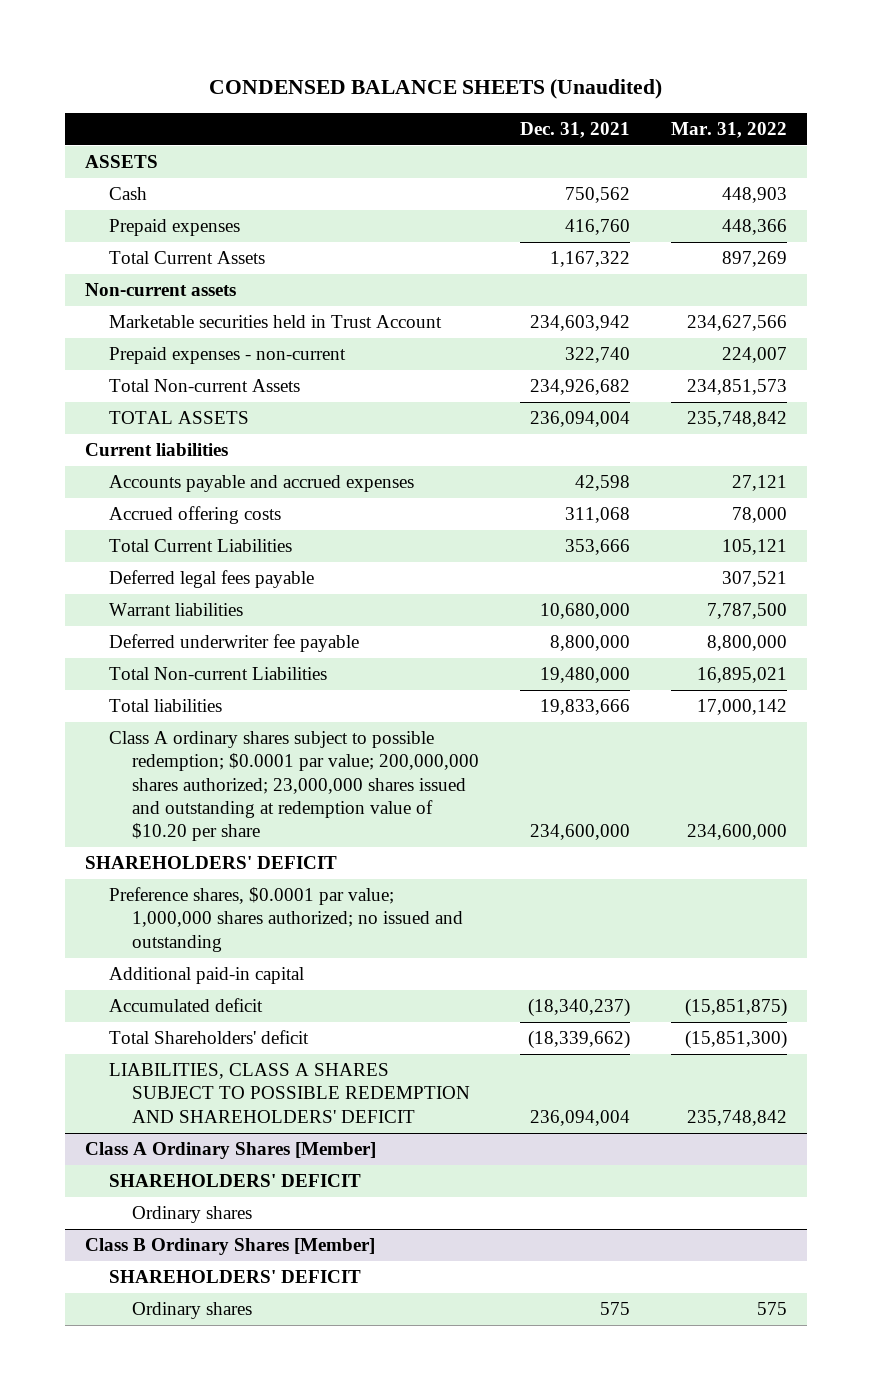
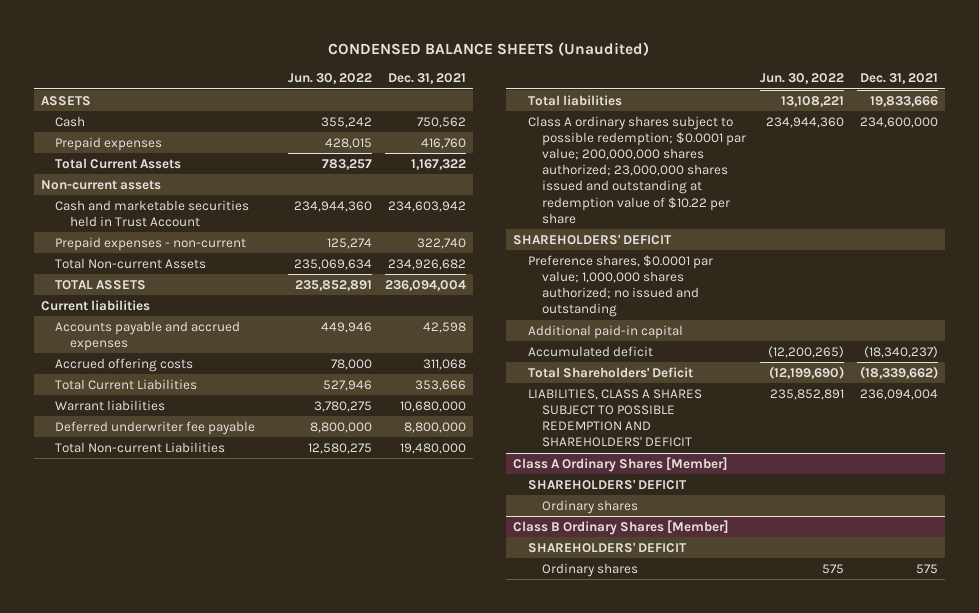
[670,122,787,139] Mar. 31, 2022 -> none
none -> [287,73,372,85] Jun. 30, 2022
[108,315,442,329] Marketable securities held in Trust Account -> [55,199,250,227] Cash and marketable securities held in Trust Account
[108,570,314,589] Deferred legal fees payable -> none
[108,731,479,842] Class A ordinary shares subject to possible redemption; $0.0001 par value; 200,000,000 shares authorized; 23,000,000 shares issued and outstanding at redemption value of $10.20 per share -> [527,115,747,224] Class A ordinary shares subject to possible redemption; $0.0001 par value; 200,000,000 shares authorized; 23,000,000 shares issued and outstanding at redemption value of $10.22 per share
[108,1030,309,1045] Total Shareholders' deficit -> [527,366,693,378] Total Shareholders' Deficit

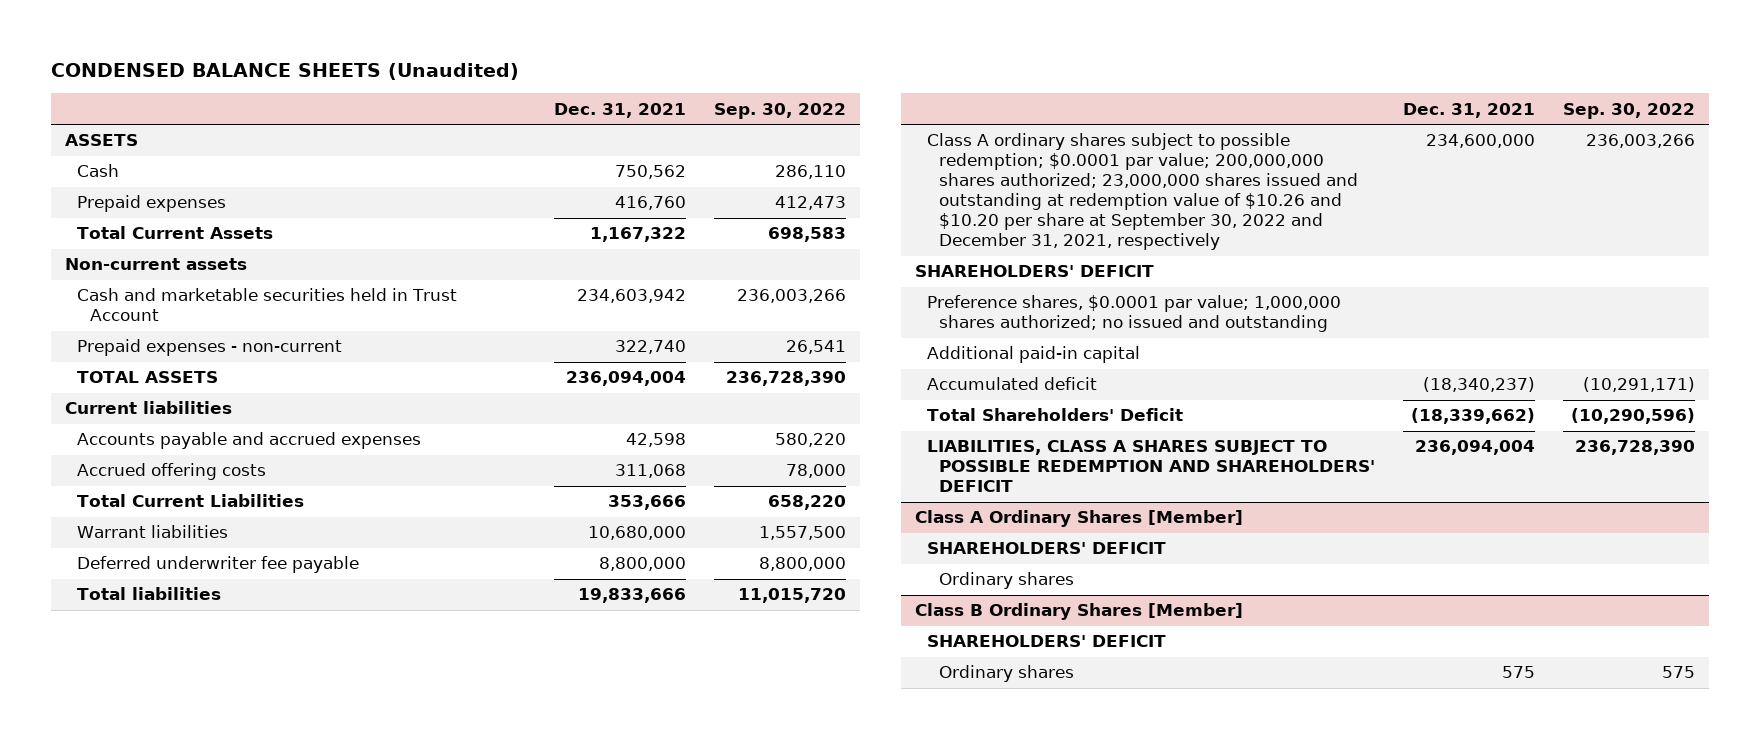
[287,73,372,85] Jun. 30, 2022 -> none
none -> [713,102,846,119] Sep. 30, 2022
[55,257,207,269] Total Non-current Assets -> none
[55,441,226,453] Total Non-current Liabilities -> none
[527,115,747,224] Class A ordinary shares subject to possible redemption; $0.0001 par value; 200,000,000 shares authorized; 23,000,000 shares issued and outstanding at redemption value of $10.22 per share -> [926,133,1358,251] Class A ordinary shares subject to possible redemption; $0.0001 par value; 200,000,000 shares authorized; 23,000,000 shares issued and outstanding at redemption value of $10.26 and $10.20 per share at September 30, 2022 and December 31, 2021, respectively

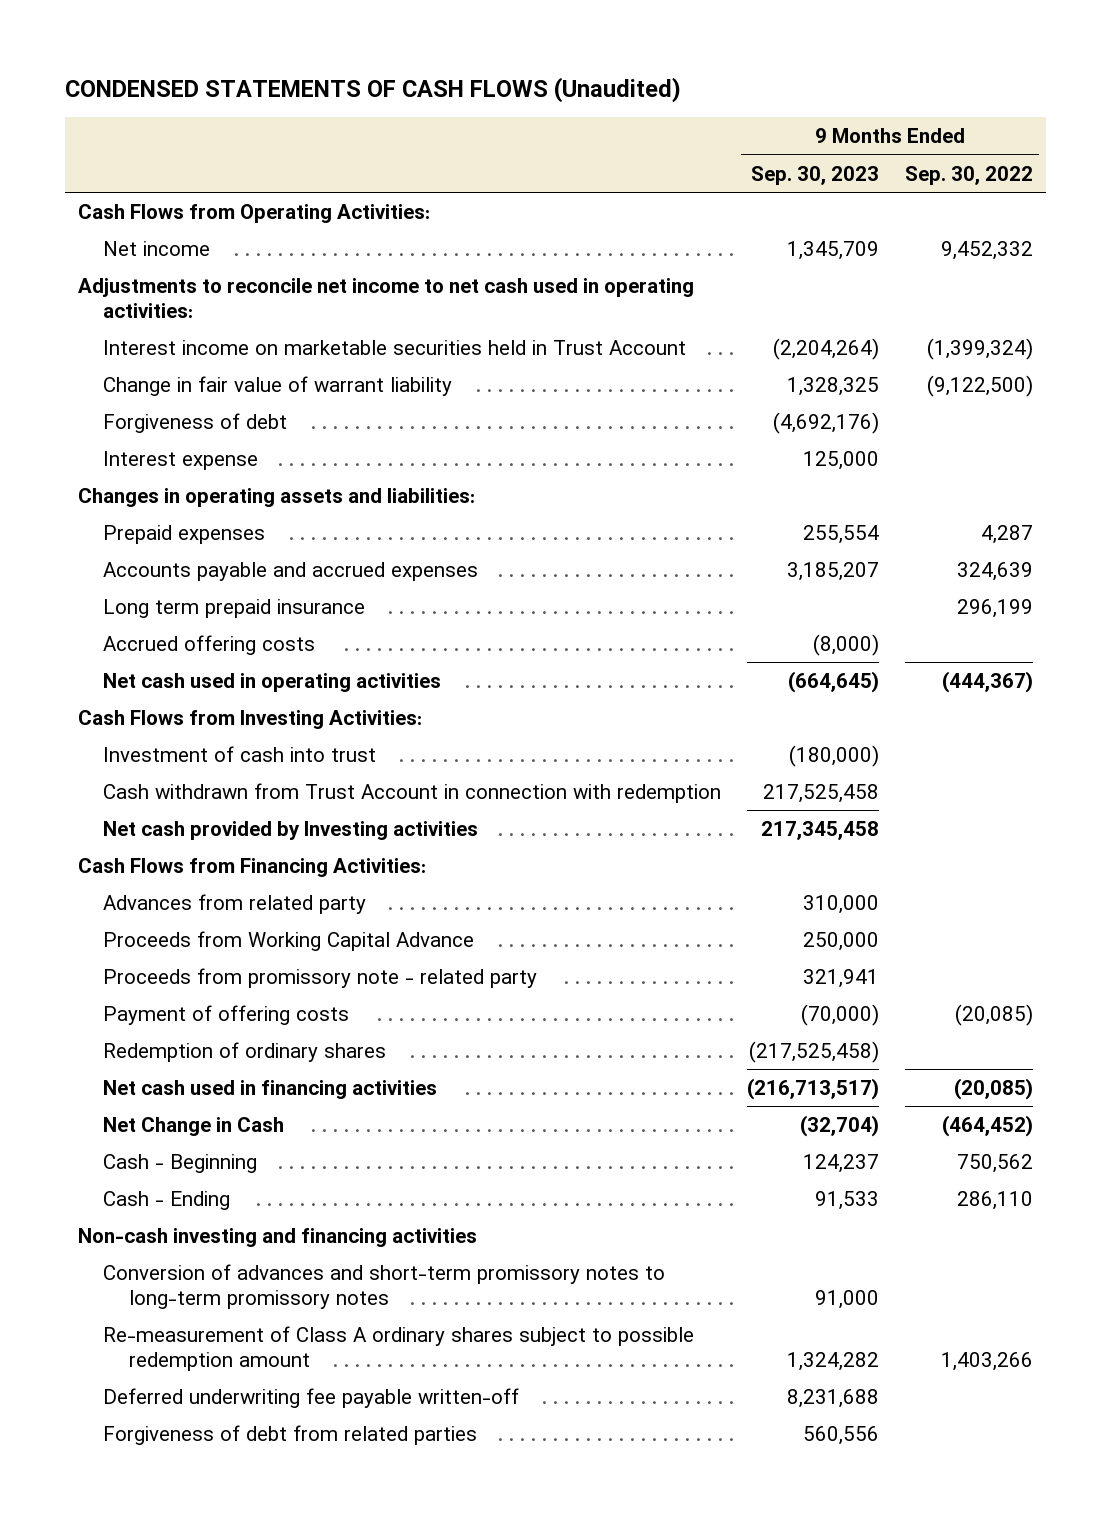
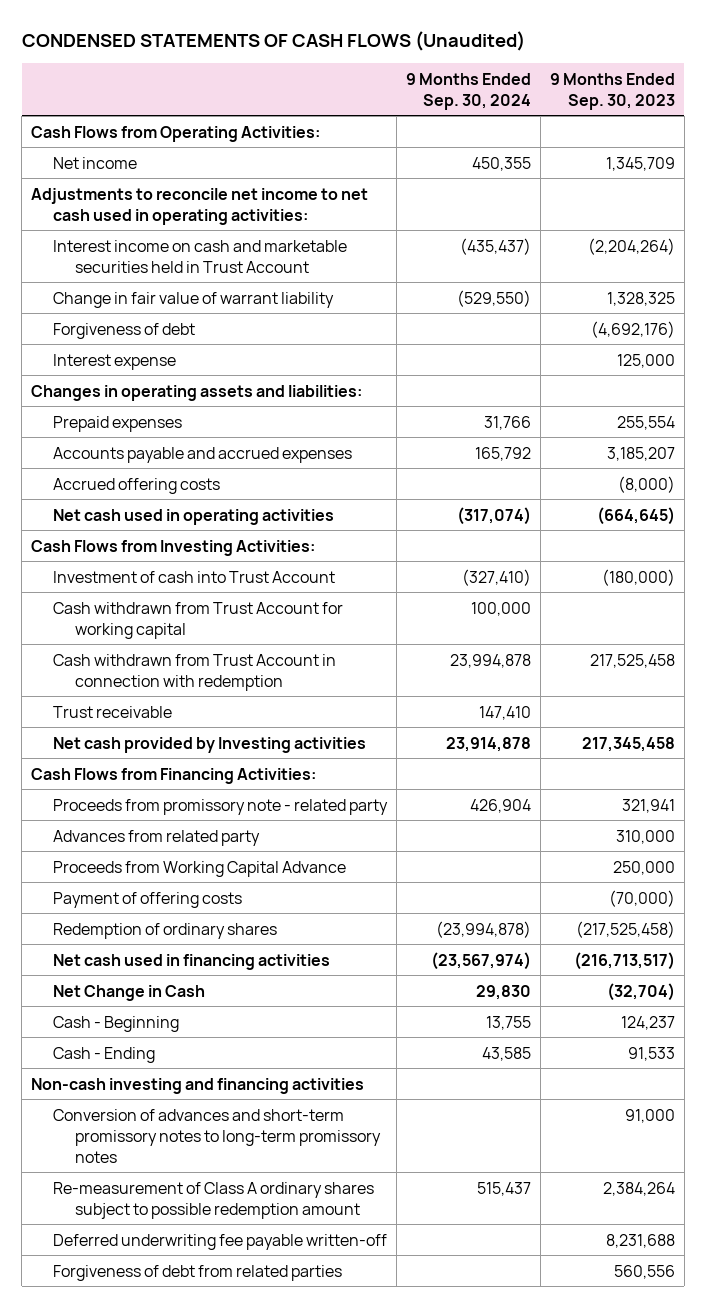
[904,165,1033,185] Sep. 30, 2022 -> none
none -> [405,72,531,110] 9 Months Ended Sep. 30, 2024
[103,339,687,355] Interest income on marketable securities held in Trust Account -> [53,239,348,273] Interest income on cash and marketable securities held in Trust Account
[103,598,366,618] Long term prepaid insurance -> none
[103,745,377,762] Investment of cash into trust -> [53,570,336,583] Investment of cash into Trust Account
none -> [53,601,344,639] Cash withdrawn from Trust Account for working capital
none -> [53,705,173,718] Trust receivable
[103,967,538,988] Proceeds from promissory note - related party -> [53,798,389,815] Proceeds from promissory note - related party
[786,1351,879,1371] 1,324,282 -> [602,1181,675,1196] 2,384,264

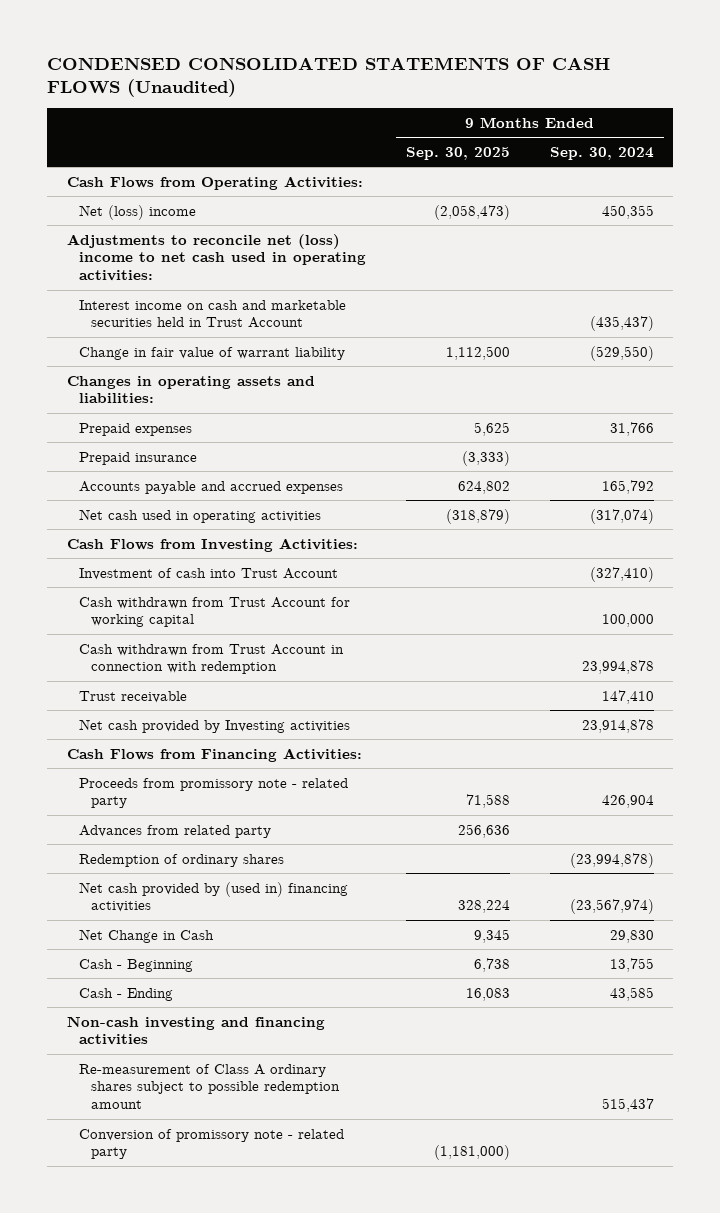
[21,31,525,52] CONDENSED STATEMENTS OF CASH FLOWS (Unaudited) -> [46,57,610,98] CONDENSED CONSOLIDATED STATEMENTS OF CASH FLOWS (Unaudited)
[549,72,675,110] 9 Months Ended Sep. 30, 2023 -> none
none -> [405,146,510,160] Sep. 30, 2025
[53,156,138,169] Net income -> [78,204,196,220] Net (loss) income
[31,187,369,225] Adjustments to reconcile net income to net cash used in operating activities: -> [66,233,366,282] Adjustments to reconcile net (loss) income to net cash used in operating activities:
[53,322,196,339] Forgiveness of debt -> none
[53,353,177,370] Interest expense -> none
none -> [78,451,197,465] Prepaid insurance
[53,477,221,494] Accrued offering costs -> none
[53,860,347,877] Proceeds from Working Capital Advance -> none
[53,891,243,908] Payment of offering costs -> none
[53,953,331,970] Net cash used in financing activities -> [78,881,348,913] Net cash provided by (used in) financing activities
[53,1108,382,1163] Conversion of advances and short-term promissory notes to long-term promissory notes -> none
[53,1233,388,1250] Deferred underwriting fee payable written-off -> none
[53,1264,343,1281] Forgiveness of debt from related parties -> [78,1128,344,1160] Conversion of promissory note - related party

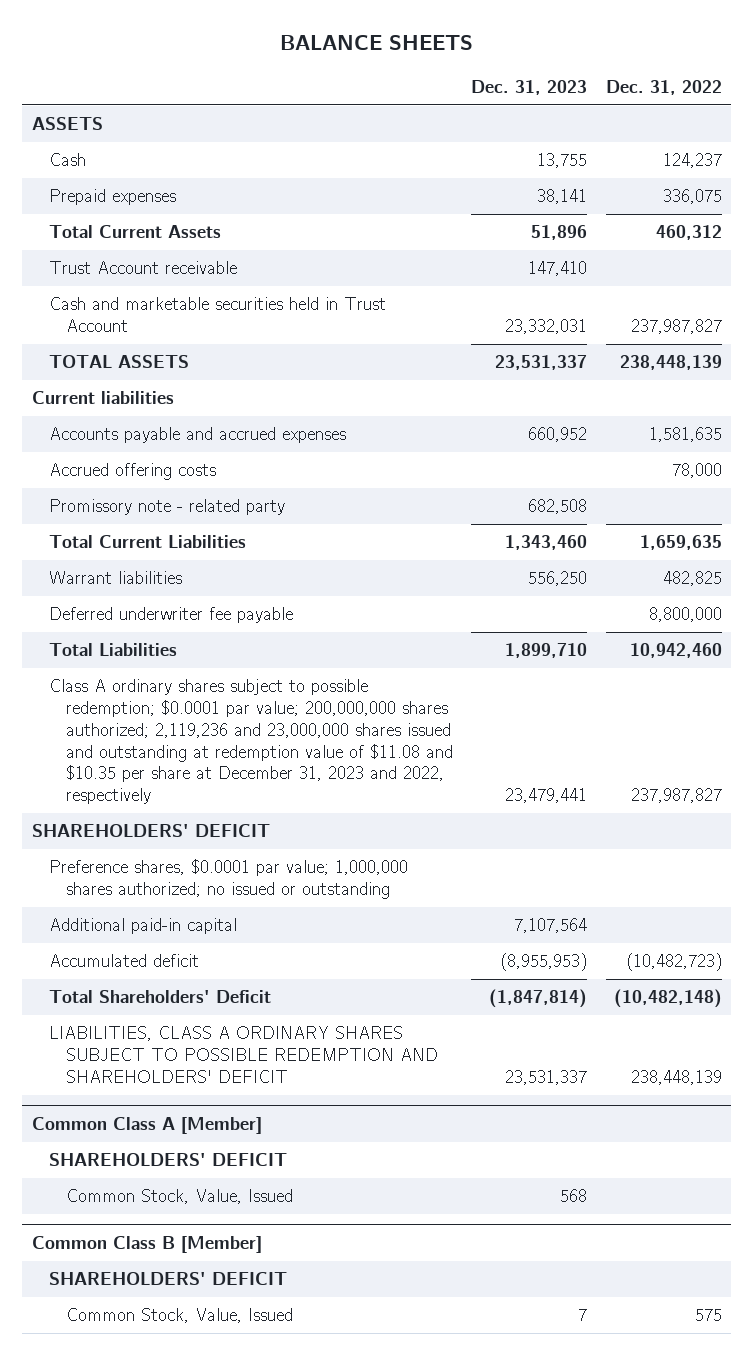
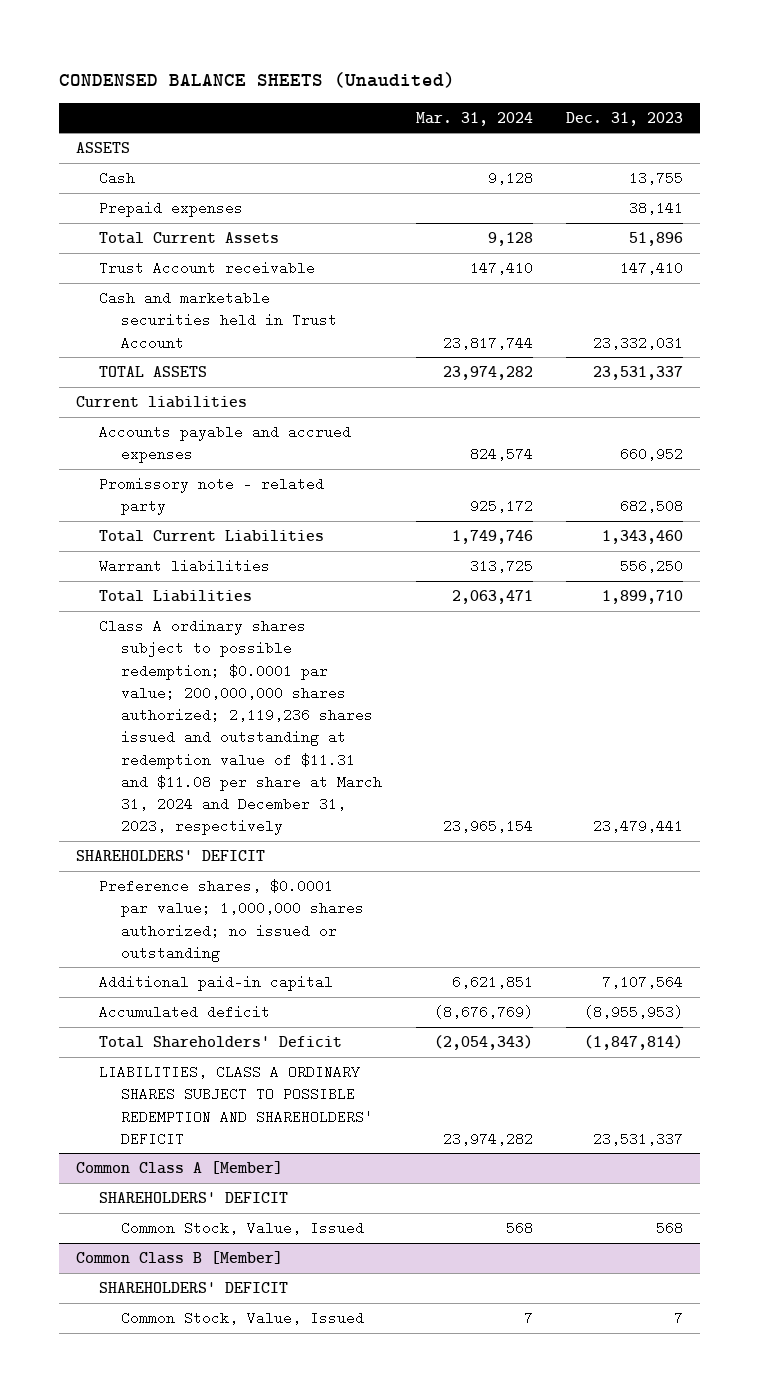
[279,35,473,51] BALANCE SHEETS -> [59,71,456,88] CONDENSED BALANCE SHEETS (Unaudited)
[605,79,722,95] Dec. 31, 2022 -> none
none -> [415,111,533,126] Mar. 31, 2024
[48,463,216,481] Accrued offering costs -> none
[48,607,293,624] Deferred underwriter fee payable -> none
[48,679,453,805] Class A ordinary shares subject to possible redemption; $0.0001 par value; 200,000,000 shares authorized; 2,119,236 and 23,000,000 shares issued and outstanding at redemption value of $11.08 and $10.35 per share at December 31, 2023 and 2022, respectively -> [98,618,383,836] Class A ordinary shares subject to possible redemption; $0.0001 par value; 200,000,000 shares authorized; 2,119,236 shares issued and outstanding at redemption value of $11.31 and $11.08 per share at March 31, 2024 and December 31, 2023, respectively

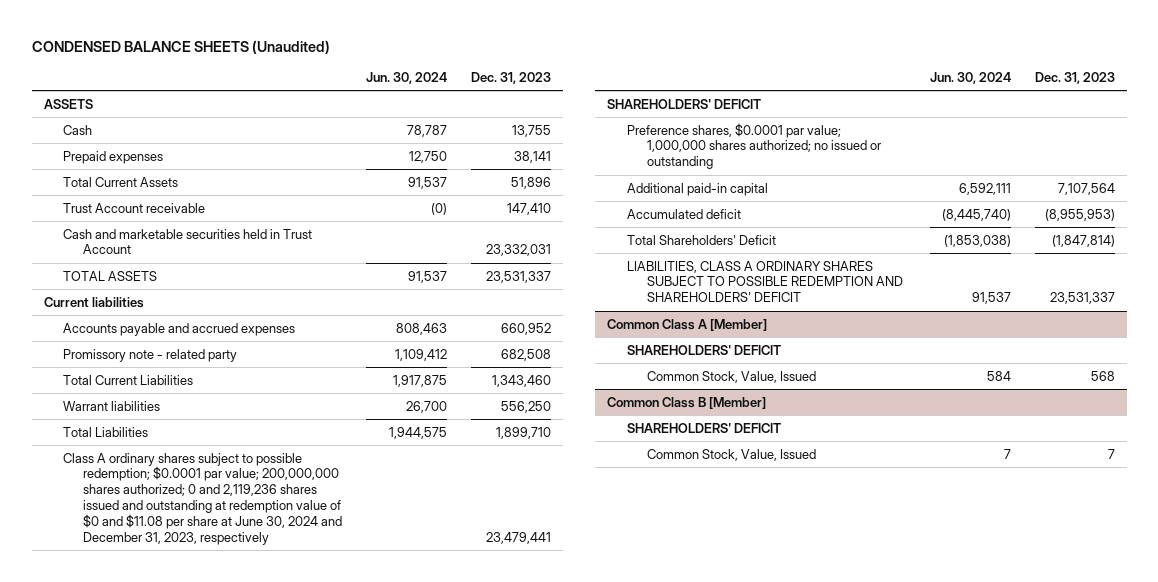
[415,111,533,126] Mar. 31, 2024 -> none
none -> [366,71,448,84] Jun. 30, 2024
[98,618,383,836] Class A ordinary shares subject to possible redemption; $0.0001 par value; 200,000,000 shares authorized; 2,119,236 shares issued and outstanding at redemption value of $11.31 and $11.08 per share at March 31, 2024 and December 31, 2023, respectively -> [63,452,343,545] Class A ordinary shares subject to possible redemption; $0.0001 par value; 200,000,000 shares authorized; 0 and 2,119,236 shares issued and outstanding at redemption value of $0 and $11.08 per share at June 30, 2024 and December 31, 2023, respectively

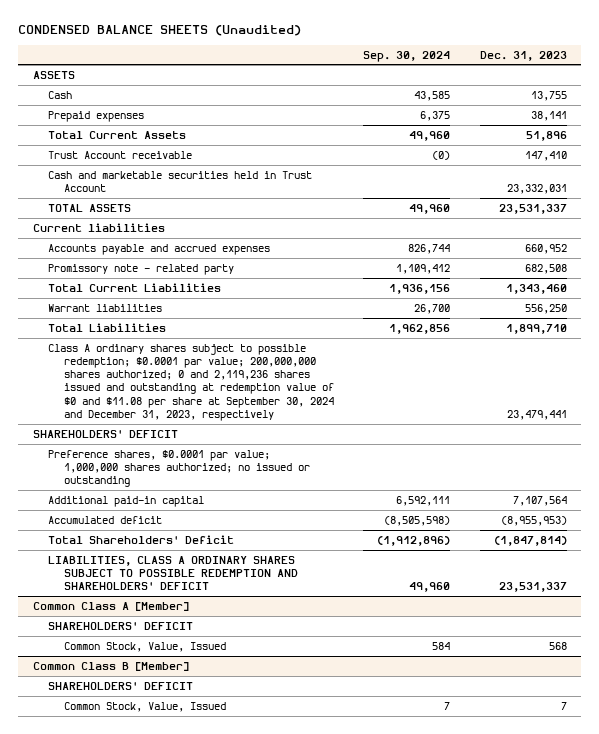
[366,71,448,84] Jun. 30, 2024 -> none
none -> [363,50,451,62] Sep. 30, 2024
[63,452,343,545] Class A ordinary shares subject to possible redemption; $0.0001 par value; 200,000,000 shares authorized; 0 and 2,119,236 shares issued and outstanding at redemption value of $0 and $11.08 per share at June 30, 2024 and December 31, 2023, respectively -> [48,343,334,421] Class A ordinary shares subject to possible redemption; $0.0001 par value; 200,000,000 shares authorized; 0 and 2,119,236 shares issued and outstanding at redemption value of $0 and $11.08 per share at September 30, 2024 and December 31, 2023, respectively

